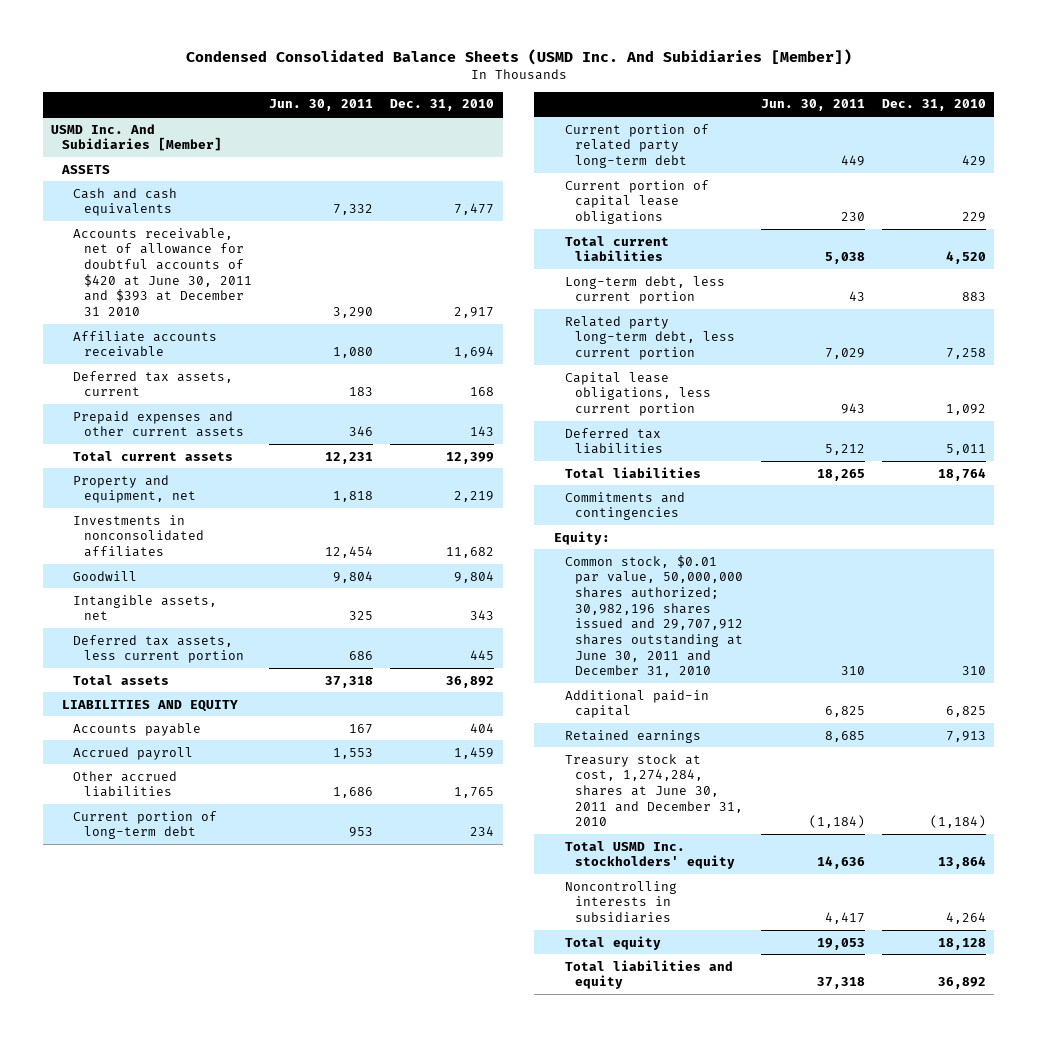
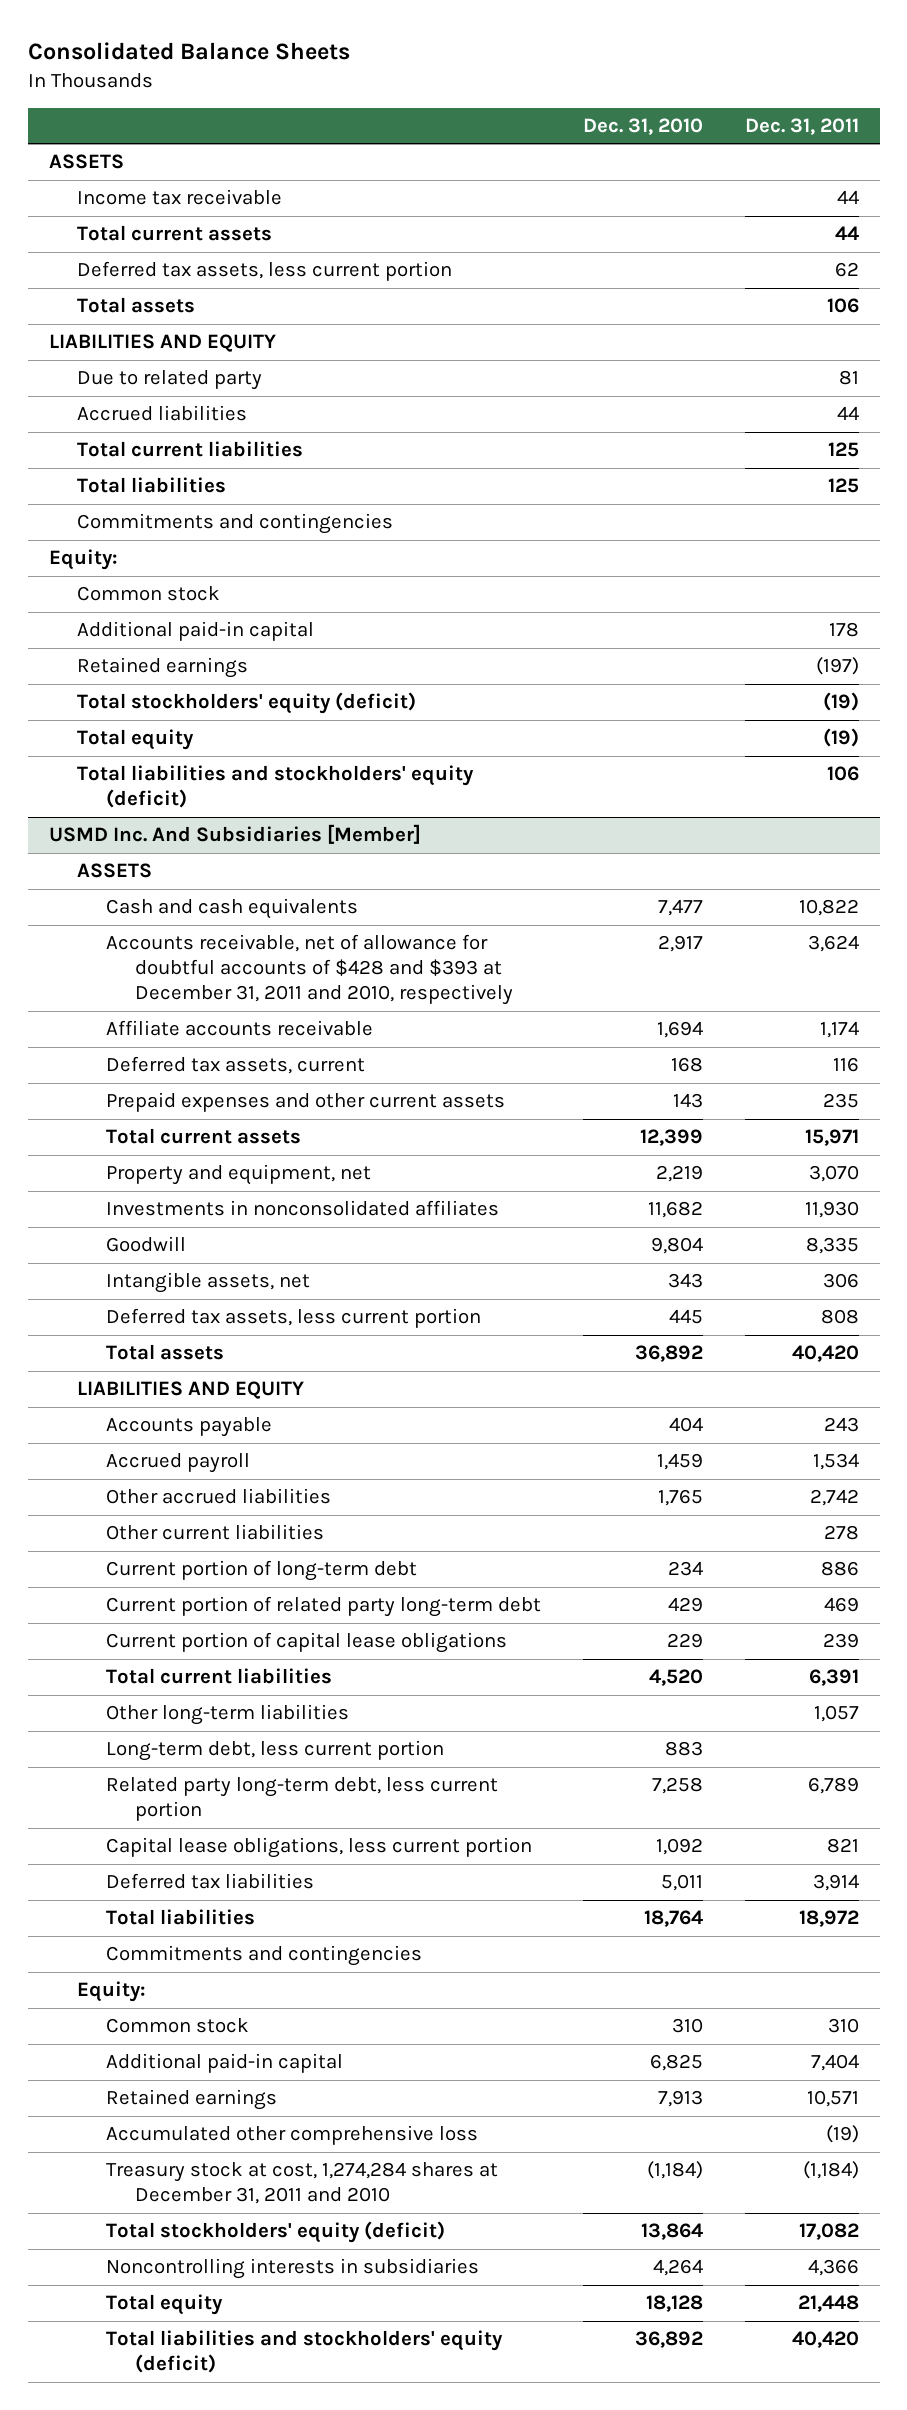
[185,49,852,66] Condensed Consolidated Balance Sheets (USMD Inc. And Subidiaries [Member]) -> [27,42,350,61] Consolidated Balance Sheets
[269,99,374,112] Jun. 30, 2011 -> none
none -> [744,118,859,136] Dec. 31, 2011
[51,123,223,152] USMD Inc. And Subidiaries [Member] -> none
none -> [77,189,283,206] Income tax receivable
none -> [77,225,273,242] Total current assets
none -> [77,261,453,282] Deferred tax assets, less current portion
none -> [77,297,196,314] Total assets
none -> [48,334,276,353] LIABILITIES AND EQUITY
none -> [77,370,263,391] Due to related party
none -> [77,405,248,422] Accrued liabilities
none -> [77,441,304,458] Total current liabilities
none -> [77,477,227,494] Total liabilities
none -> [77,513,394,535] Commitments and contingencies
none -> [48,549,118,571] Equity:
none -> [77,586,221,602] Common stock
none -> [77,621,315,642] Additional paid-in capital
none -> [77,657,249,679] Retained earnings
none -> [77,692,417,715] Total stockholders' equity (deficit)
none -> [77,729,195,751] Total equity
none -> [77,765,475,809] Total liabilities and stockholders' equity (deficit)
none -> [48,824,421,845] USMD Inc. And Subsidiaries [Member]
none -> [77,863,153,879] ASSETS
[73,227,252,317] Accounts receivable, net of allowance for doubtful accounts of $420 at June 30, 2011 and $393 at December 31 2010 -> [105,934,513,1006] Accounts receivable, net of allowance for doubtful accounts of $428 and $393 at December 31, 2011 and 2010, respectively
none -> [105,1524,324,1541] Other current liabilities
none -> [105,1704,349,1726] Other long-term liabilities
[564,554,744,678] Common stock, $0.01 par value, 50,000,000 shares authorized; 30,982,196 shares issued and 29,707,912 shares outstanding at June 30, 2011 and December 31, 2010 -> [105,2018,249,2034] Common stock
none -> [105,2125,478,2146] Accumulated other comprehensive loss
[564,753,744,827] Treasury stock at cost, 1,274,284, shares at June 30, 2011 and December 31, 2010 -> [105,2162,498,2205] Treasury stock at cost, 1,274,284 shares at December 31, 2011 and 2010
[564,840,736,870] Total USMD Inc. stockholders' equity -> [105,2221,445,2244] Total stockholders' equity (deficit)
[564,959,733,990] Total liabilities and equity -> [105,2330,503,2374] Total liabilities and stockholders' equity (deficit)

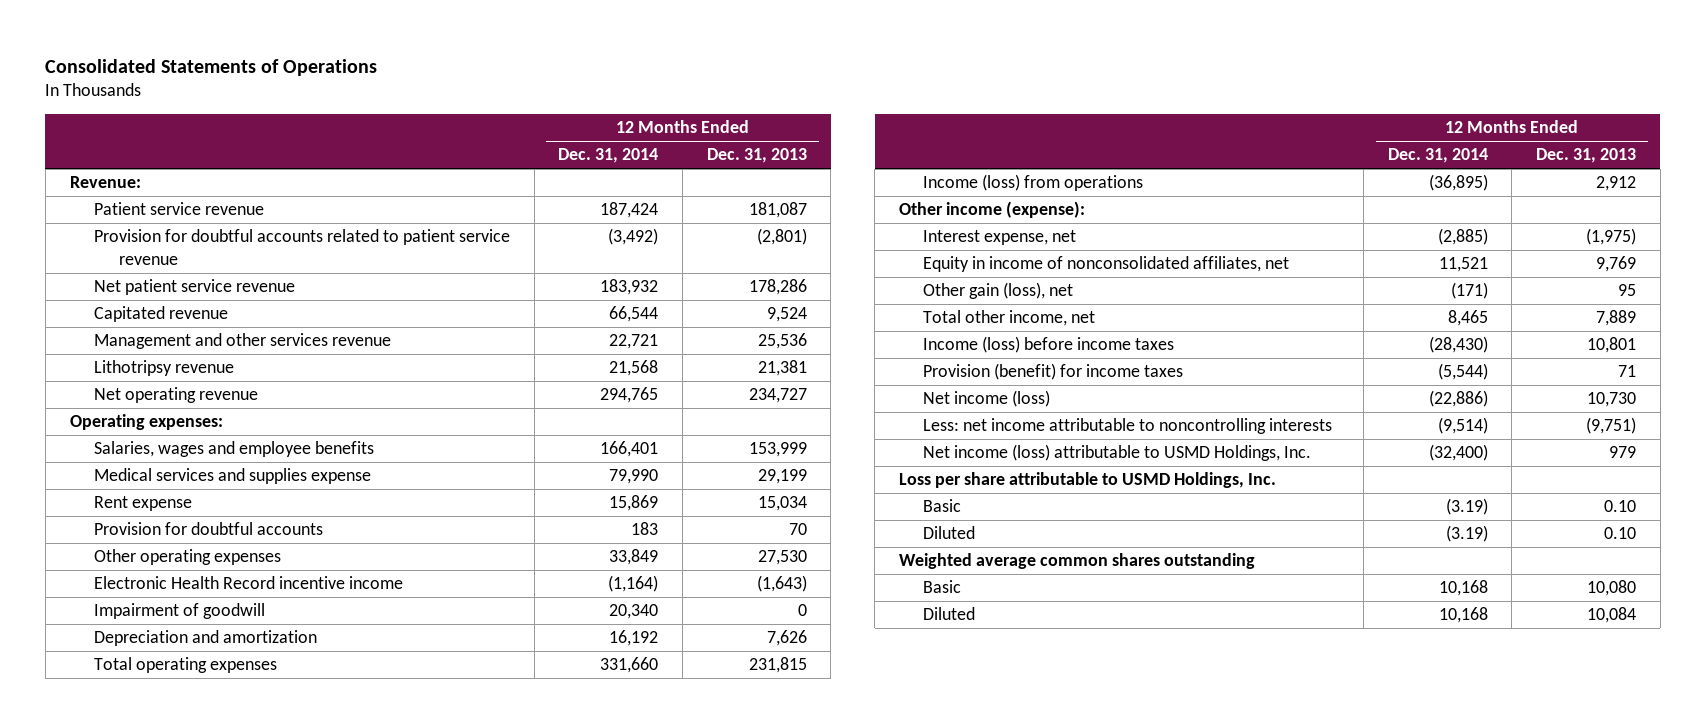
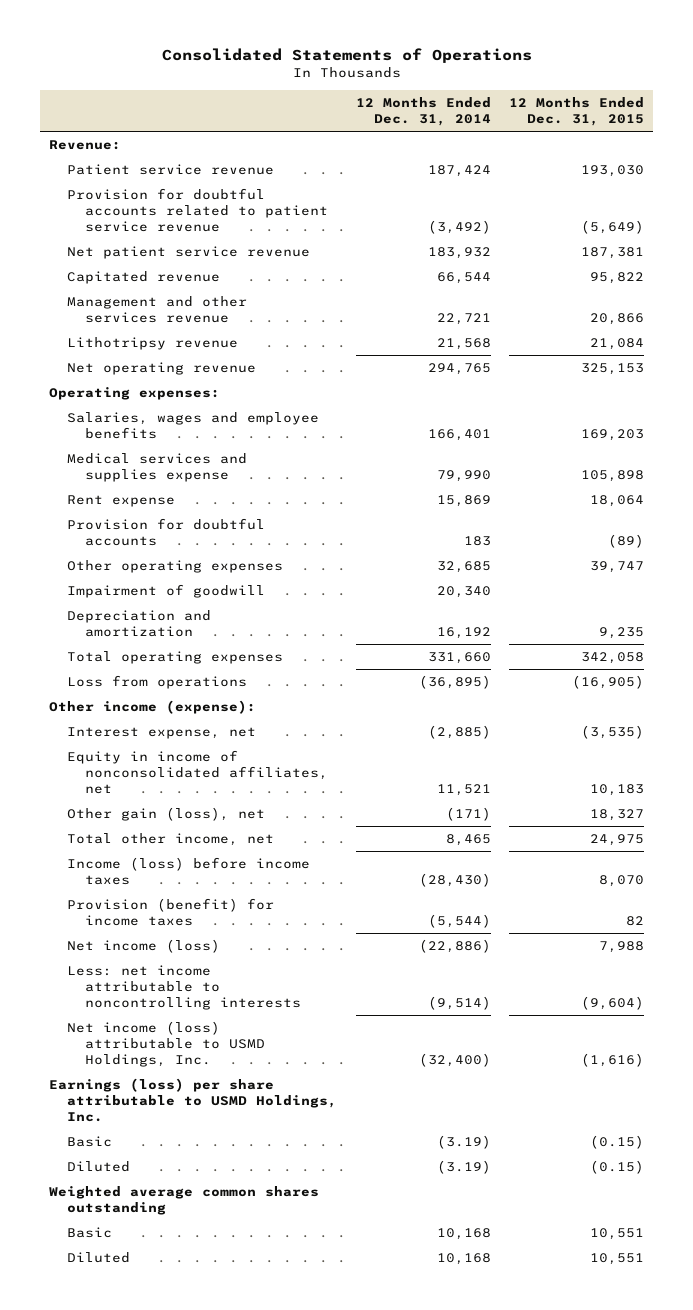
[706,148,807,164] Dec. 31, 2013 -> none
none -> [508,97,644,126] 12 Months Ended Dec. 31, 2015
[94,576,404,590] Electronic Health Record incentive income -> none
[609,549,659,566] 33,849 -> [436,561,491,574] 32,685
[923,174,1144,192] Income (loss) from operations -> [67,675,248,690] Loss from operations
[898,472,1276,489] Loss per share attributable to USMD Holdings, Inc. -> [49,1078,338,1122] Earnings (loss) per share attributable to USMD Holdings, Inc.

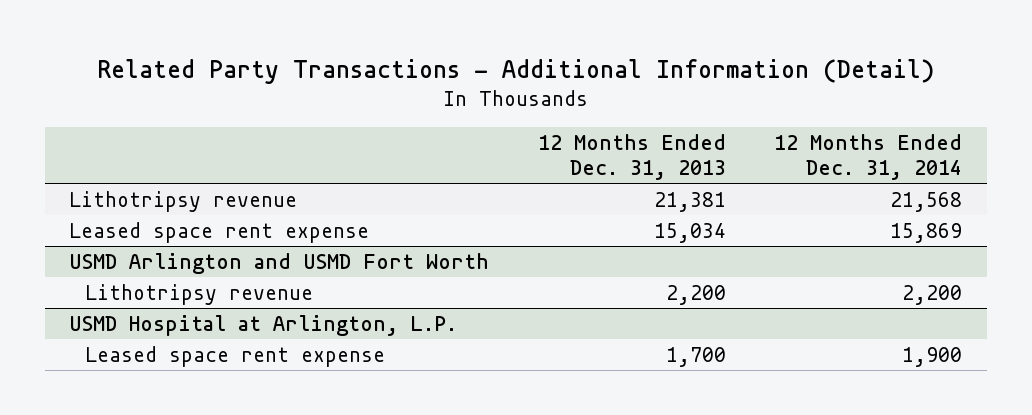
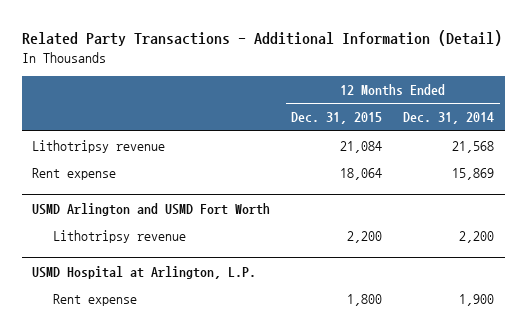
[537,134,726,181] 12 Months Ended Dec. 31, 2013 -> none
none -> [291,112,383,125] Dec. 31, 2015
[69,221,370,243] Leased space rent expense -> [32,168,117,181] Rent expense
[84,345,385,367] Leased space rent expense -> [53,294,138,307] Rent expense

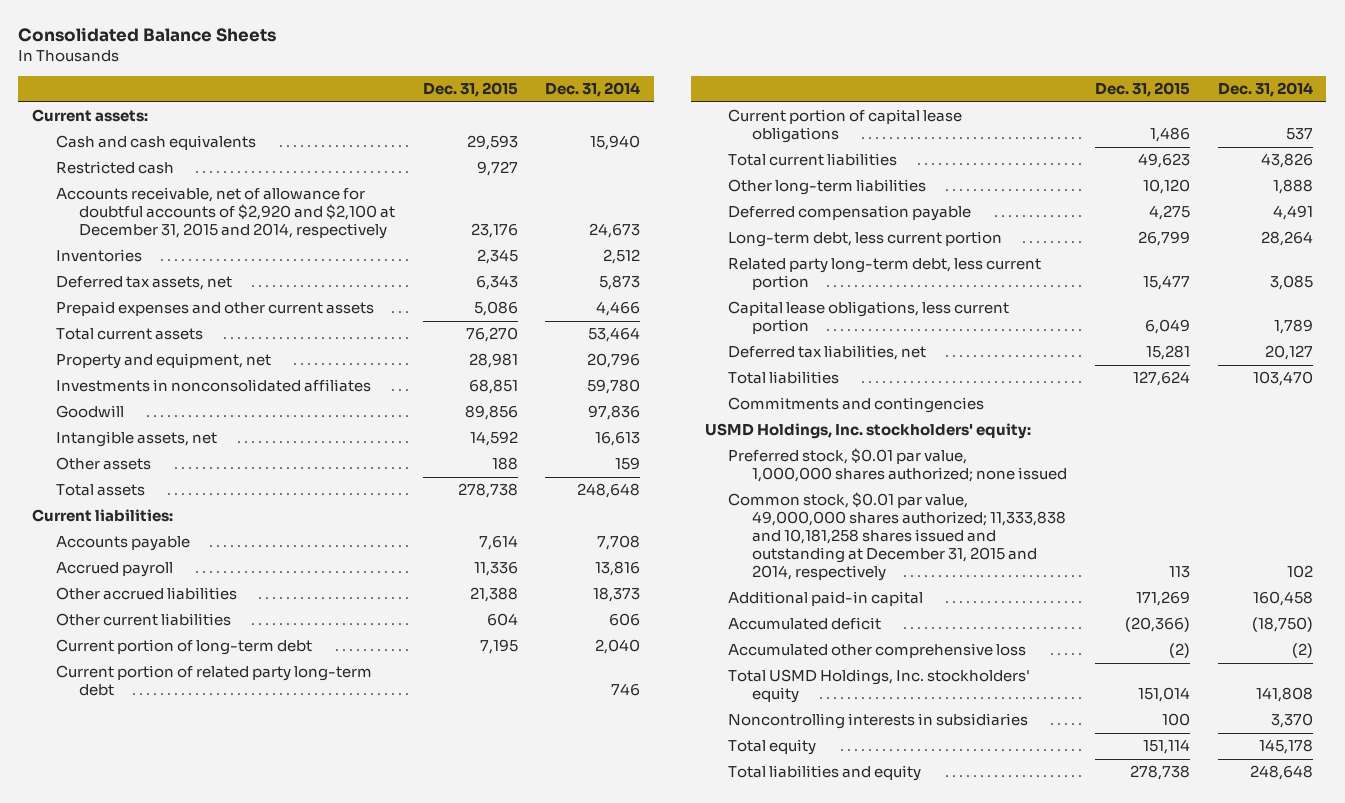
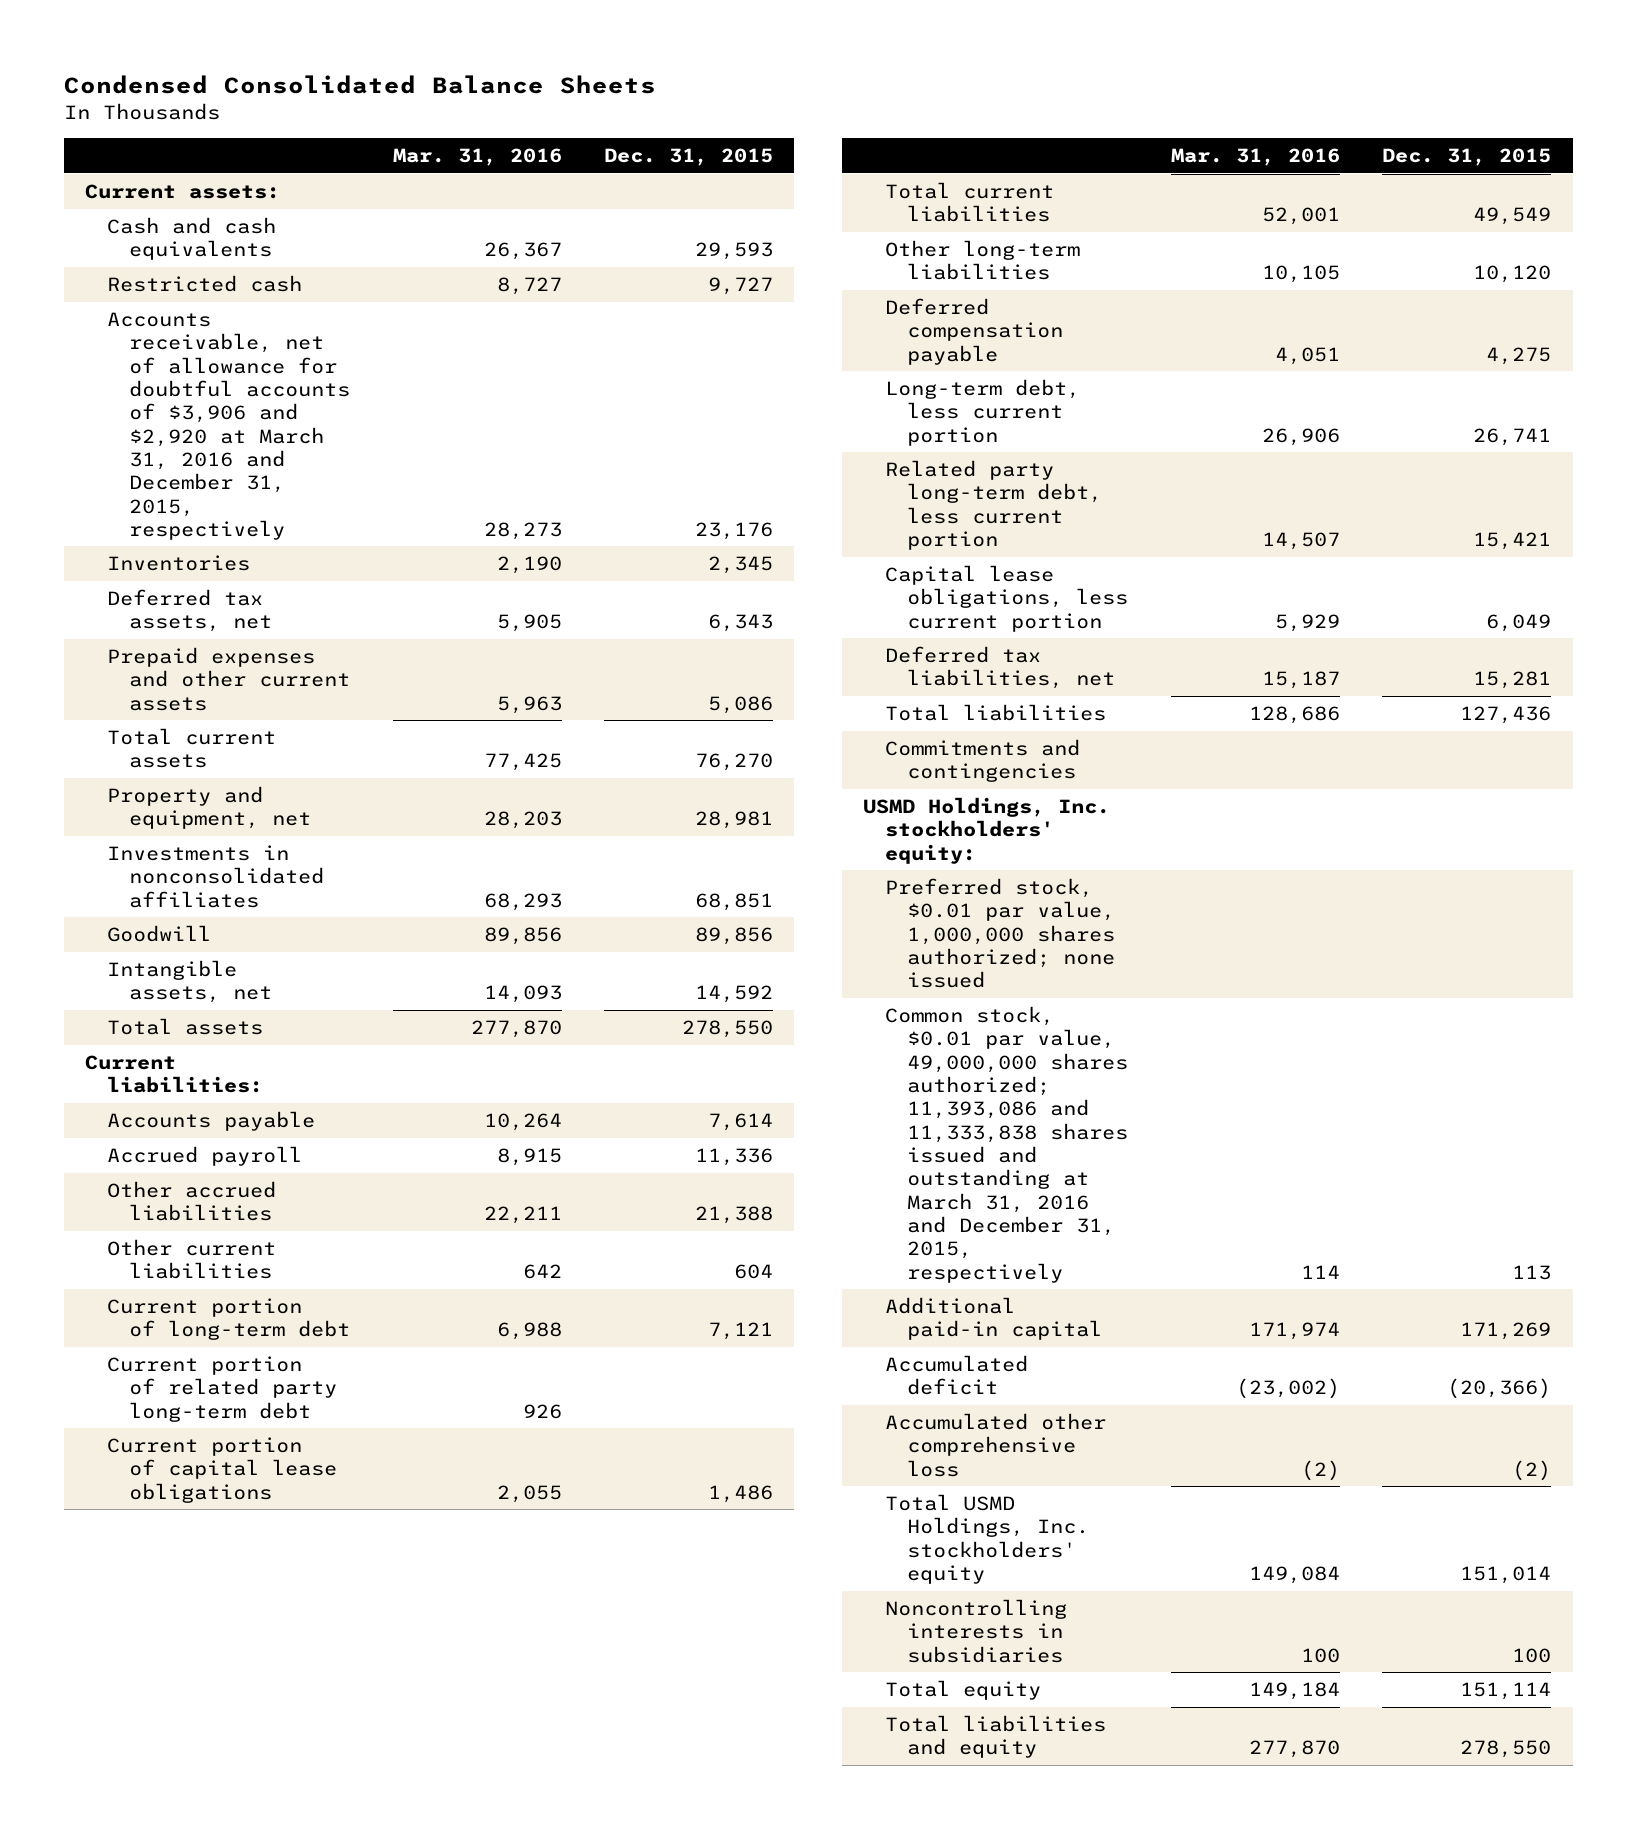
[18,27,277,43] Consolidated Balance Sheets -> [63,75,656,95] Condensed Consolidated Balance Sheets
[545,82,641,98] Dec. 31, 2014 -> none
none -> [392,148,562,167] Mar. 31, 2016
[55,187,396,240] Accounts receivable, net of allowance for doubtful accounts of $2,920 and $2,100 at December 31, 2015 and 2014, respectively -> [107,311,350,540] Accounts receivable, net of allowance for doubtful accounts of $3,906 and $2,920 at March 31, 2016 and December 31, 2015, respectively
[55,457,151,471] Other assets -> none
[457,483,518,499] 278,738 -> [682,1019,774,1038] 278,550
[479,639,518,655] 7,195 -> [708,1322,774,1341] 7,121
[1138,153,1191,169] 49,623 -> [1473,207,1552,226] 49,549
[1138,231,1191,247] 26,799 -> [1473,427,1552,446] 26,741
[1143,275,1191,291] 15,477 -> [1473,531,1552,550] 15,421
[1133,371,1191,387] 127,624 -> [1460,705,1552,724] 127,436
[728,492,1066,582] Common stock, $0.01 par value, 49,000,000 shares authorized; 11,333,838 and 10,181,258 shares issued and outstanding at December 31, 2015 and 2014, respectively -> [885,1005,1129,1283] Common stock, $0.01 par value, 49,000,000 shares authorized; 11,393,086 and 11,333,838 shares issued and outstanding at March 31, 2016 and December 31, 2015, respectively
[1130,765,1191,781] 278,738 -> [1460,1740,1552,1759] 278,550

